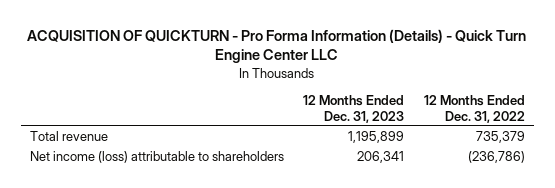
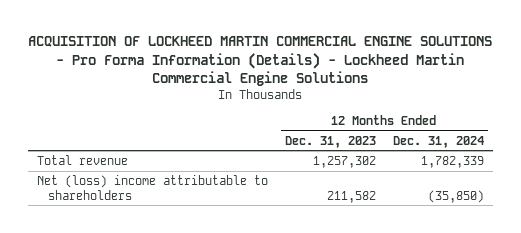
[27,28,527,64] ACQUISITION OF QUICKTURN - Pro Forma Information (Details) - Quick Turn Engine Center LLC -> [28,36,493,87] ACQUISITION OF LOCKHEED MARTIN COMMERCIAL ENGINE SOLUTIONS - Pro Forma Information (Details) - Lockheed Martin Commercial Engine Solutions
[423,94,525,123] 12 Months Ended Dec. 31, 2022 -> none
none -> [393,135,485,148] Dec. 31, 2024
[348,131,405,144] 1,195,899 -> [312,155,376,168] 1,257,302
[30,151,285,164] Net income (loss) attributable to shareholders -> [36,174,268,200] Net (loss) income attributable to shareholders
[357,151,405,164] 206,341 -> [326,190,376,203] 211,582

